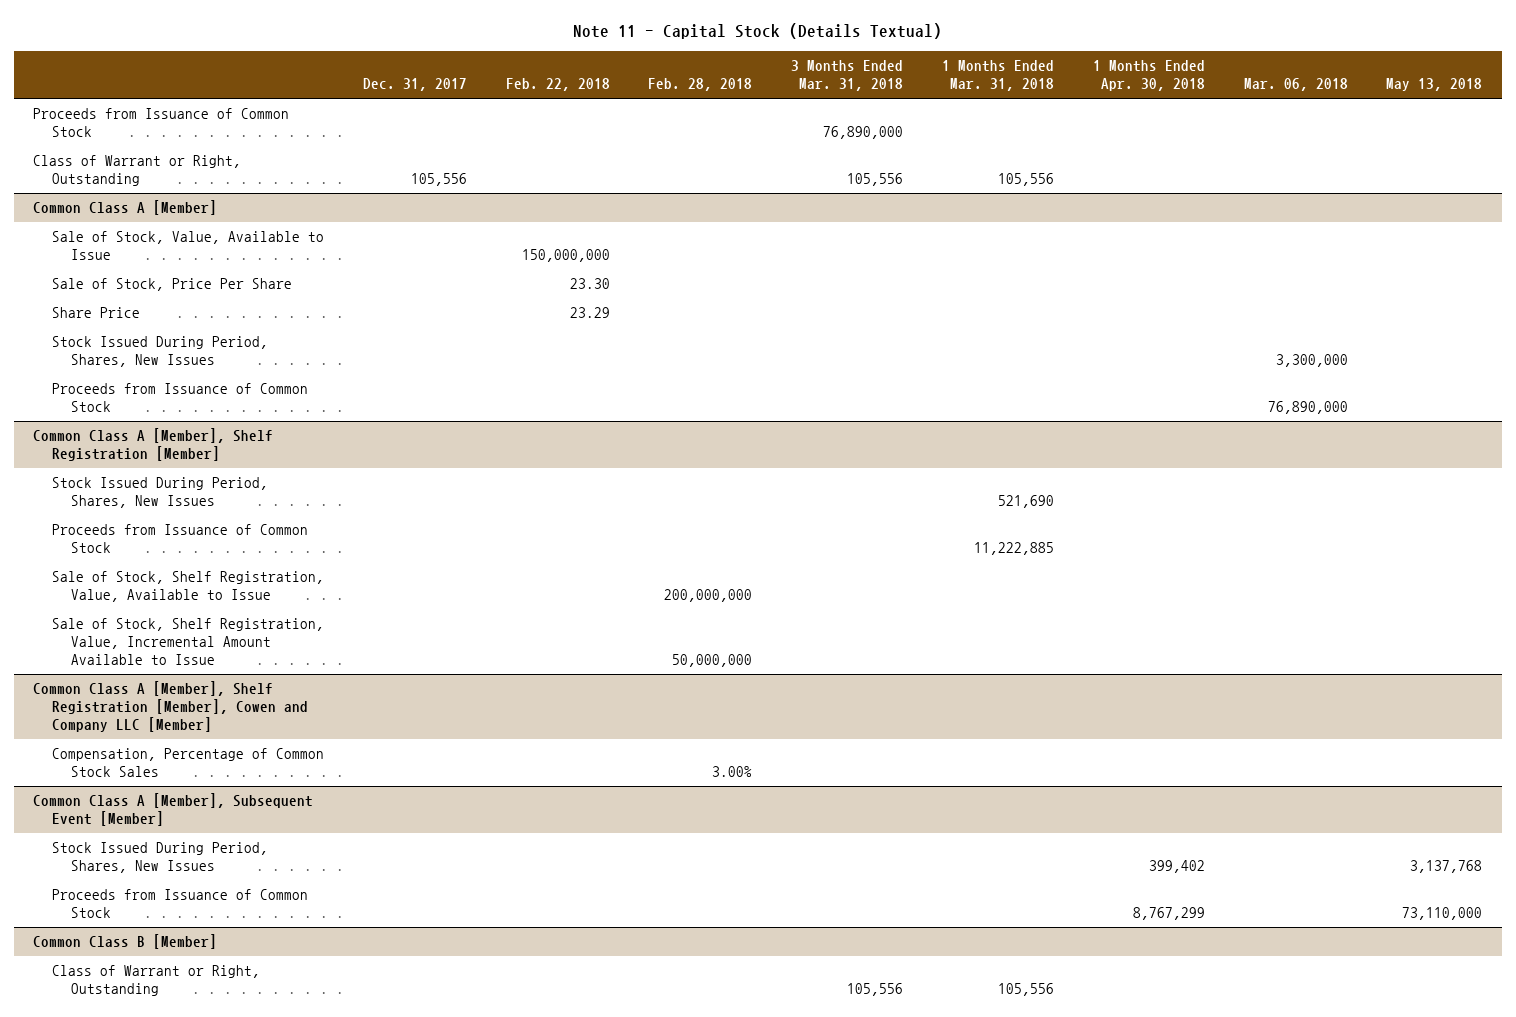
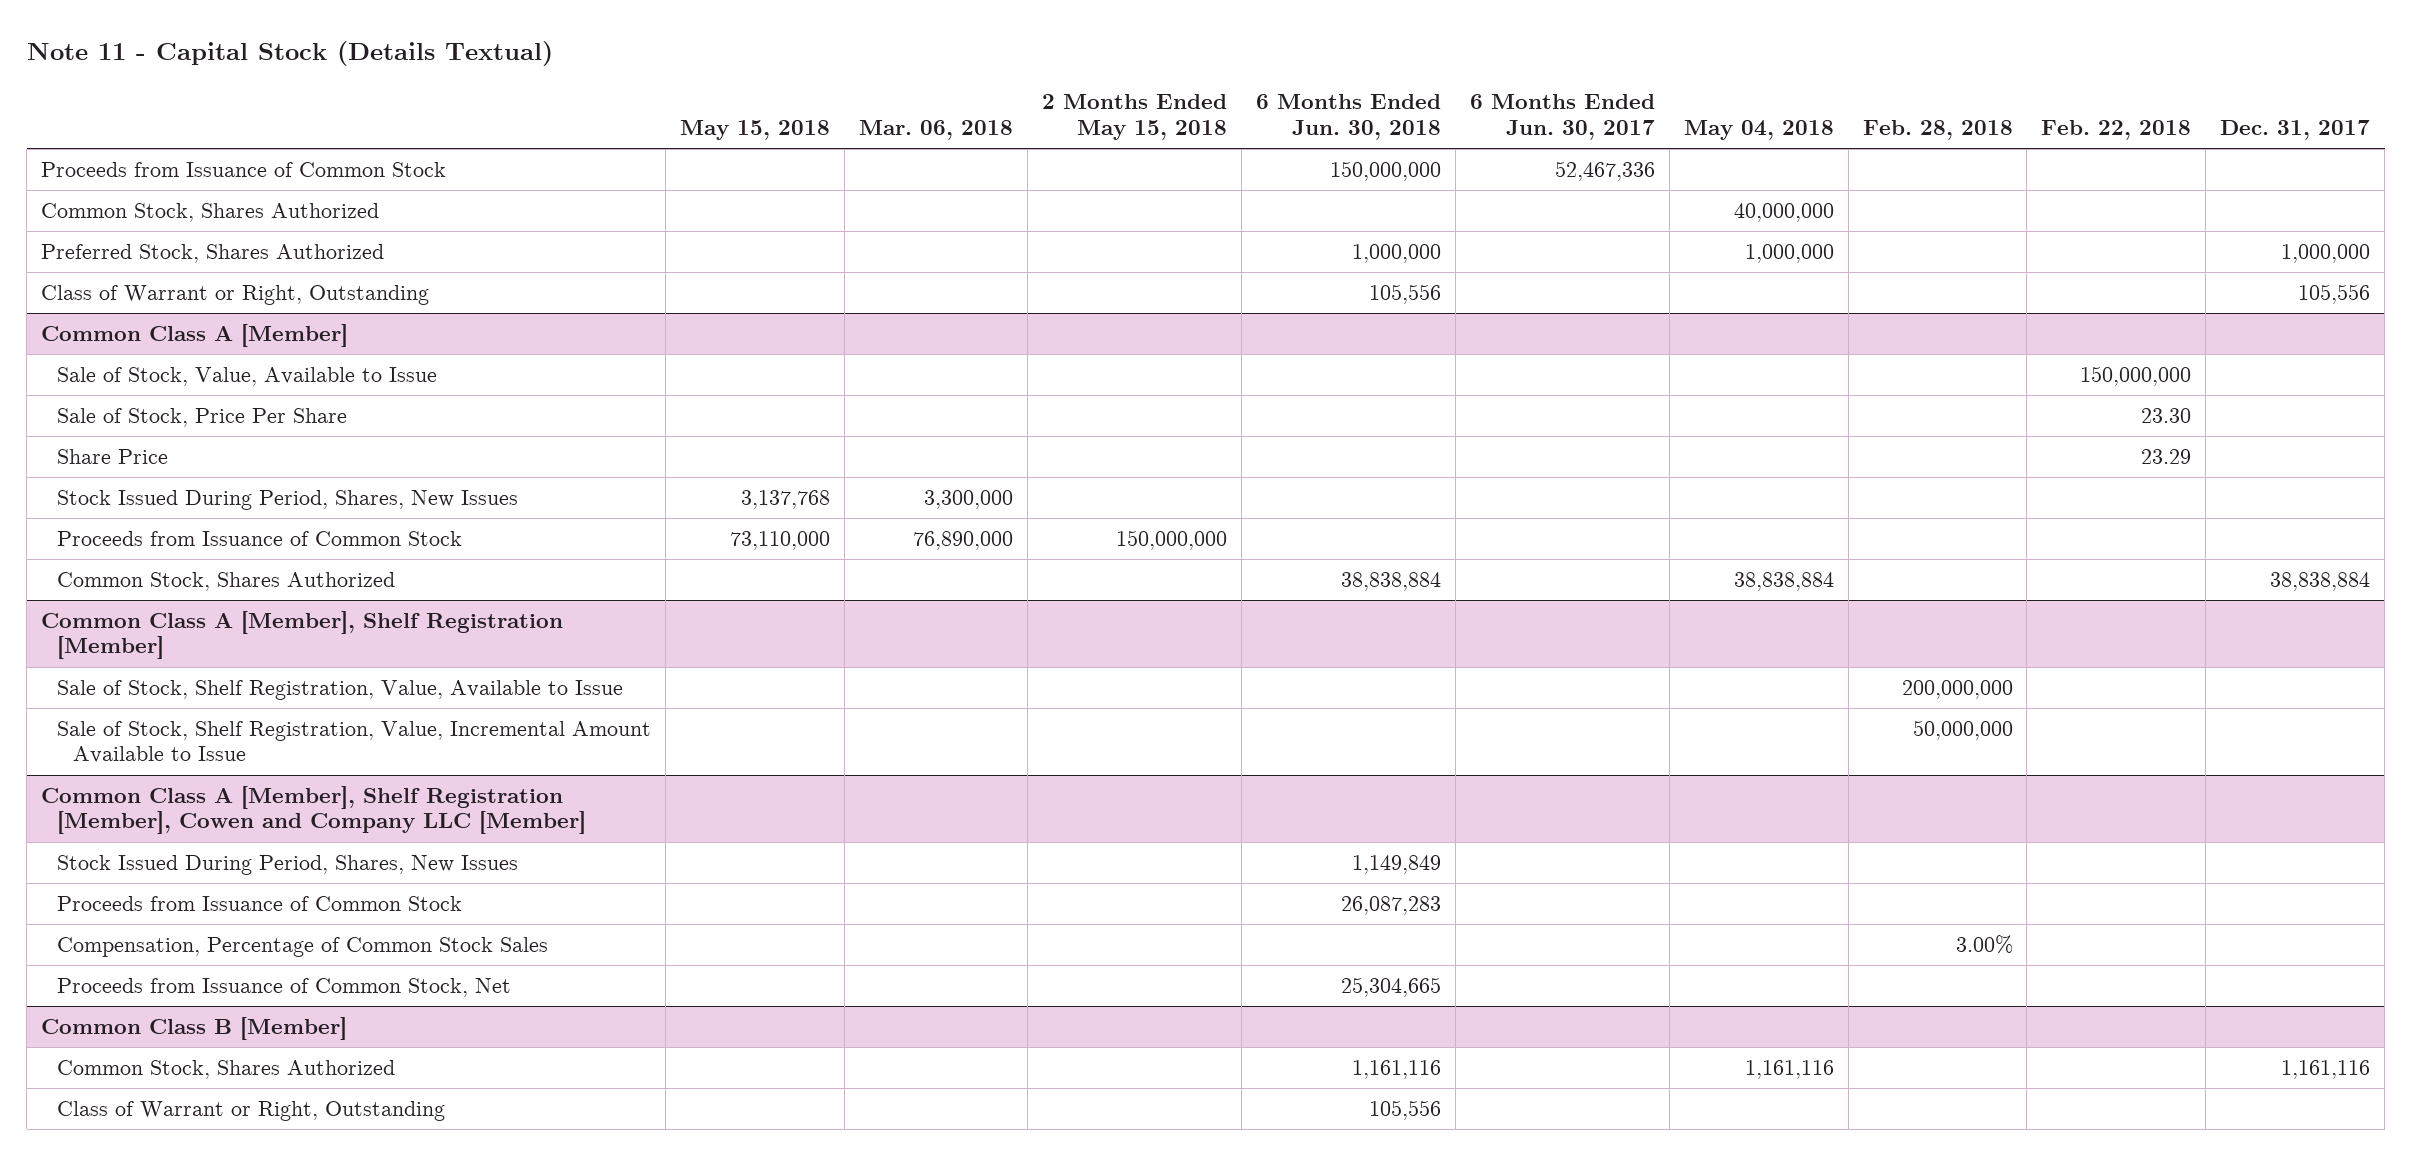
[791,59,904,91] 3 Months Ended Mar. 31, 2018 -> none
[942,59,1055,91] 1 Months Ended Mar. 31, 2018 -> none
[1092,59,1205,91] 1 Months Ended Apr. 30, 2018 -> none
[1386,77,1483,91] May 13, 2018 -> none
none -> [680,119,831,140] May 15, 2018
none -> [1041,94,1227,140] 2 Months Ended May 15, 2018
none -> [1255,94,1441,140] 6 Months Ended Jun. 30, 2018
none -> [1469,94,1655,140] 6 Months Ended Jun. 30, 2017
none -> [1683,119,1834,140] May 04, 2018
none -> [41,203,380,223] Common Stock, Shares Authorized
none -> [41,244,385,264] Preferred Stock, Shares Authorized
none -> [57,572,396,592] Common Stock, Shares Authorized
[52,477,269,509] Stock Issued During Period, Shares, New Issues -> none
[52,524,309,554] Proceeds from Issuance of Common Stock -> none
none -> [57,855,519,876] Stock Issued During Period, Shares, New Issues
none -> [57,896,463,912] Proceeds from Issuance of Common Stock
[33,793,314,827] Common Class A [Member], Subsequent Event [Member] -> none
[52,842,269,874] Stock Issued During Period, Shares, New Issues -> none
[52,889,309,919] Proceeds from Issuance of Common Stock -> none
none -> [57,978,512,998] Proceeds from Issuance of Common Stock, Net
none -> [57,1060,396,1080] Common Stock, Shares Authorized

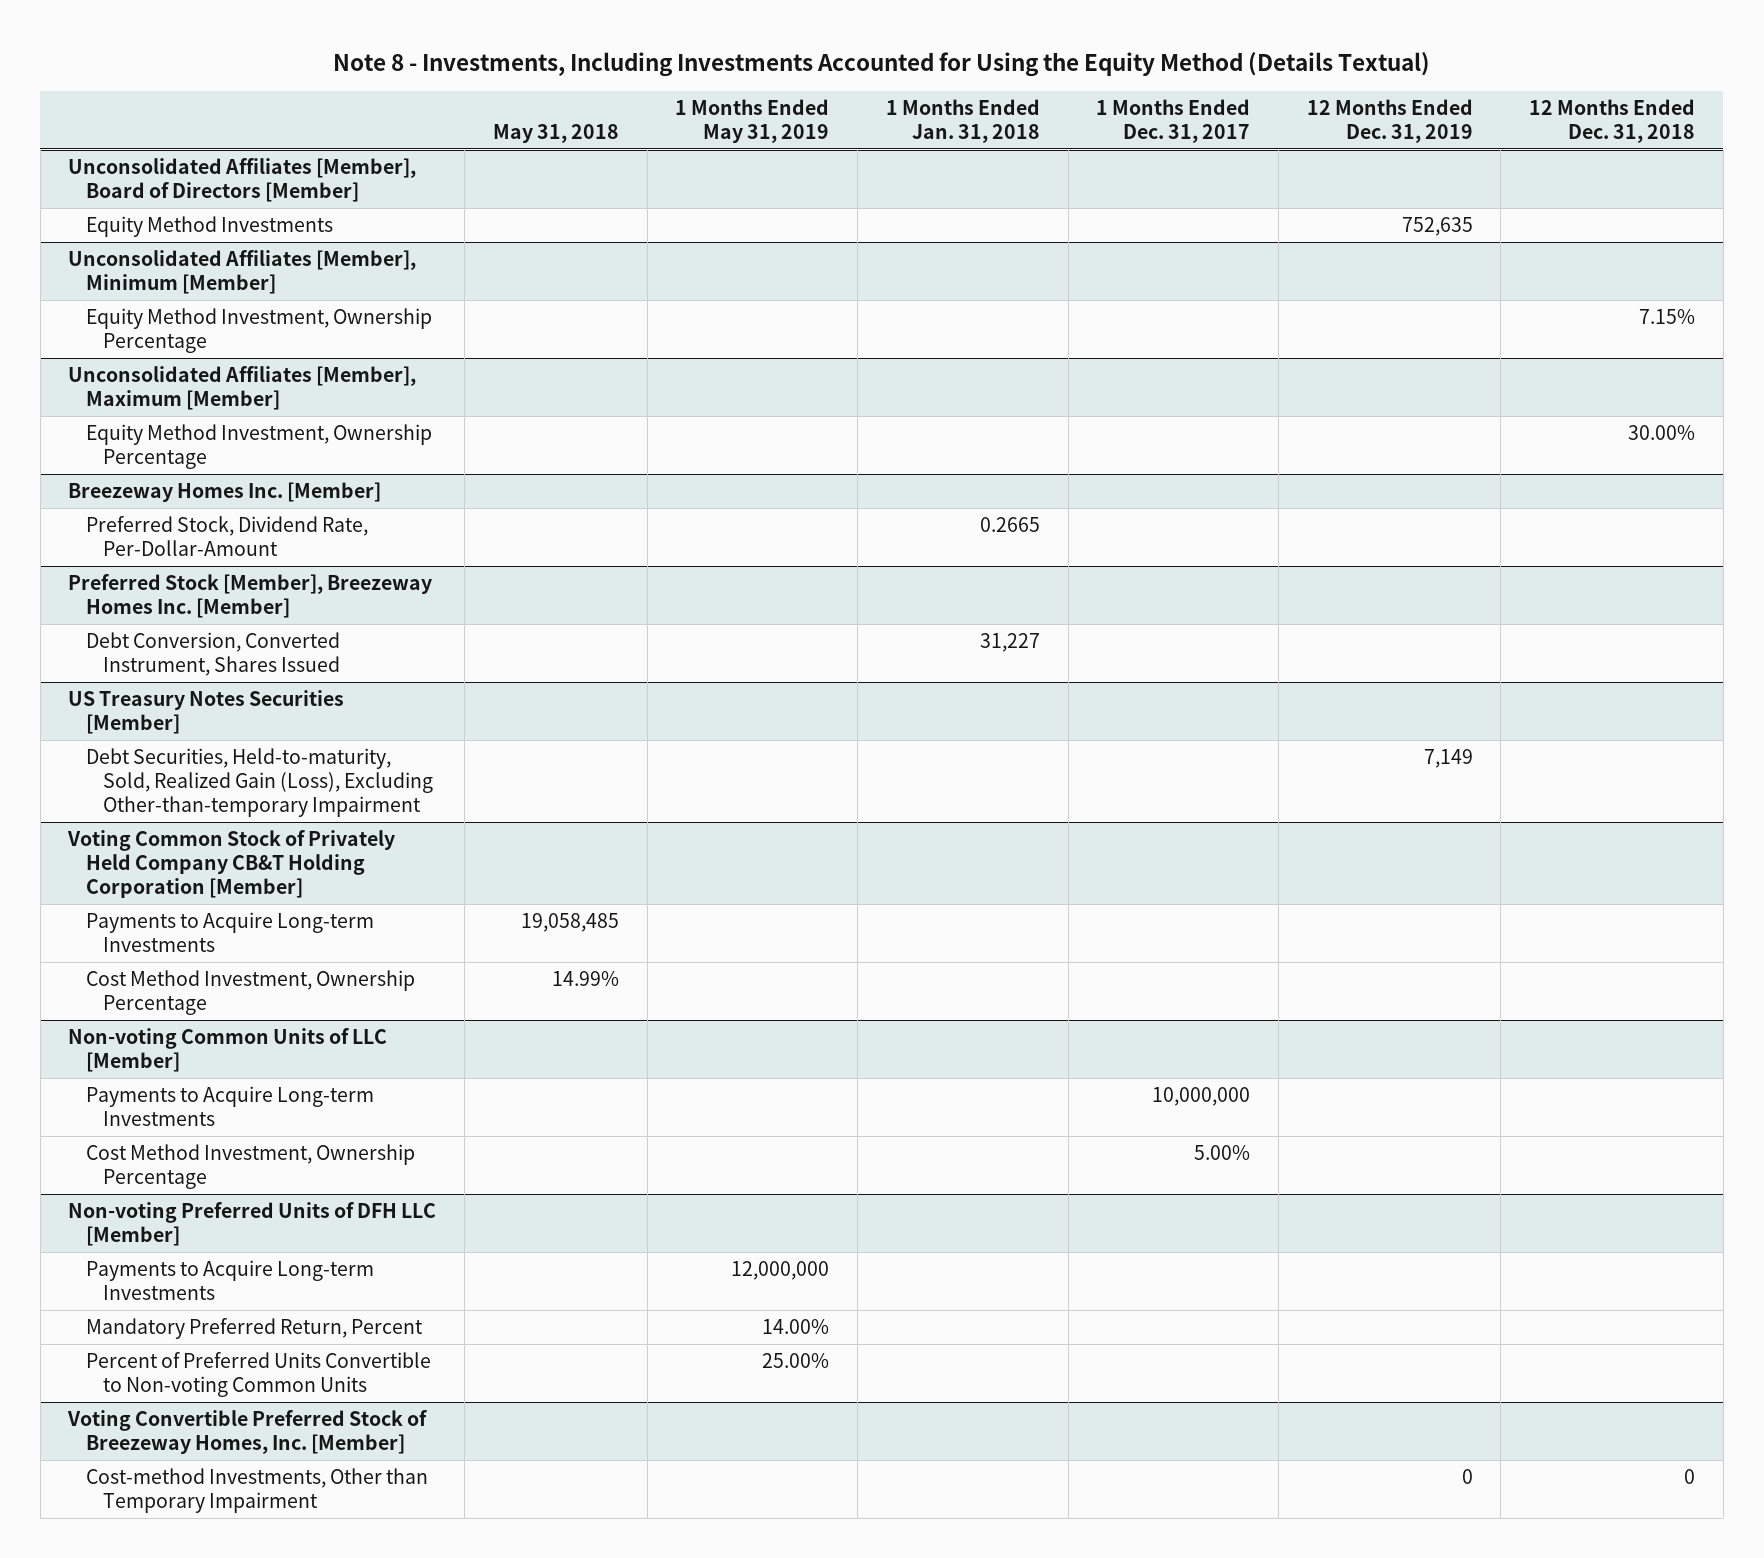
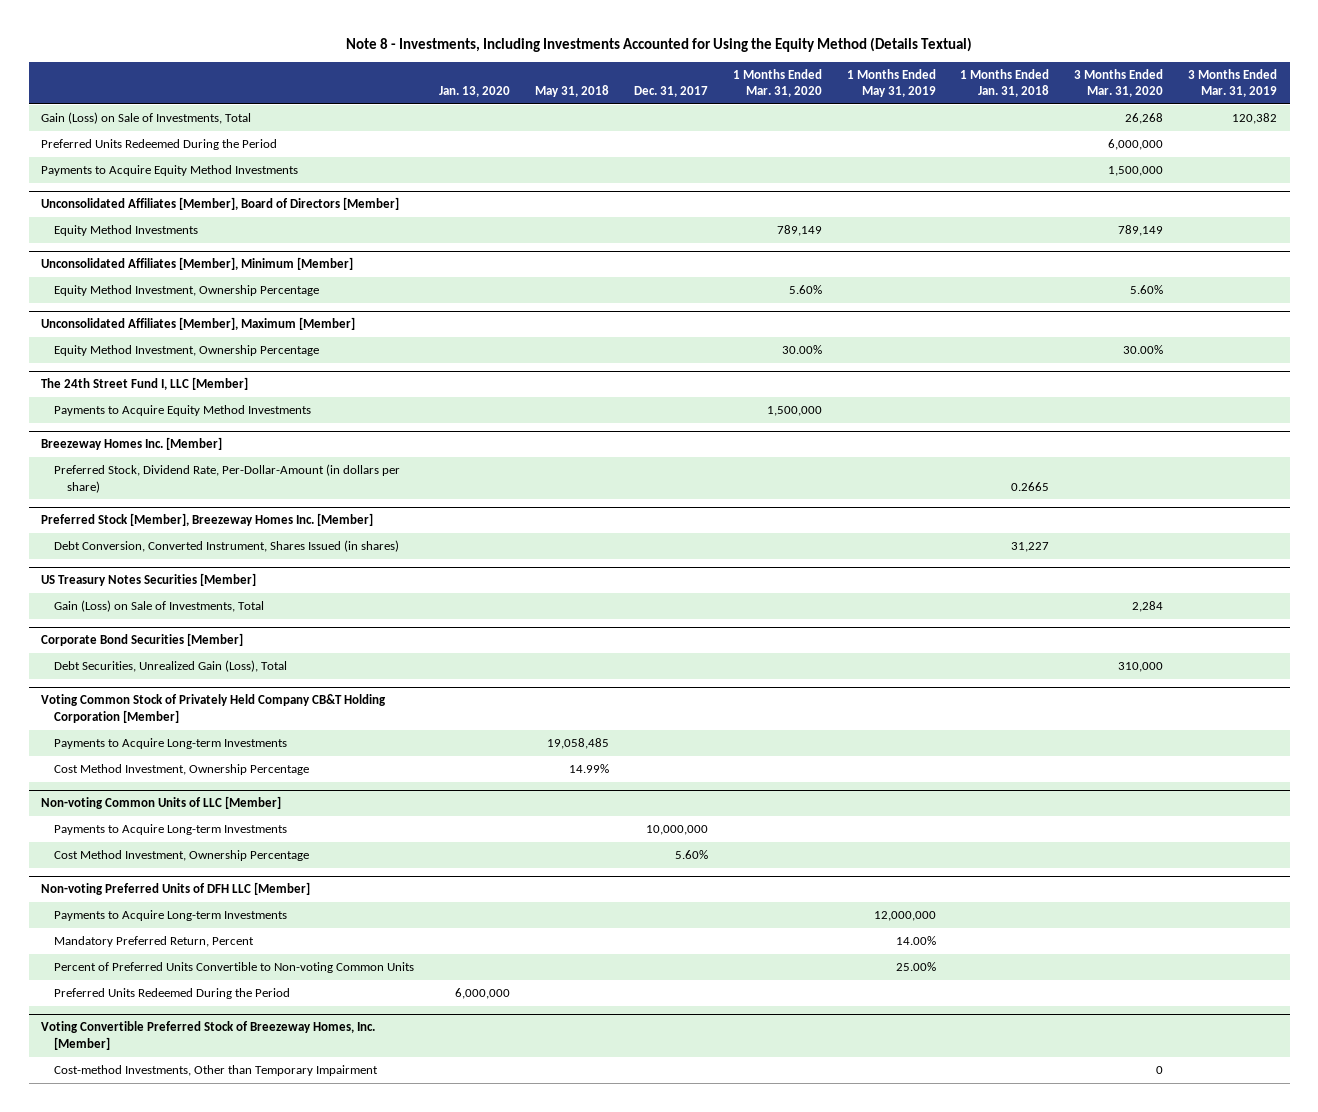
[1096,98,1251,143] 1 Months Ended Dec. 31, 2017 -> none
[1306,98,1473,143] 12 Months Ended Dec. 31, 2019 -> none
[1529,98,1696,143] 12 Months Ended Dec. 31, 2018 -> none
none -> [438,86,510,98] Jan. 13, 2020
none -> [633,86,708,98] Dec. 31, 2017
none -> [732,68,822,98] 1 Months Ended Mar. 31, 2020
none -> [1074,68,1164,98] 3 Months Ended Mar. 31, 2020
none -> [1188,68,1278,98] 3 Months Ended Mar. 31, 2019
none -> [40,112,251,125] Gain (Loss) on Sale of Investments, Total
none -> [40,139,277,151] Preferred Units Redeemed During the Period
none -> [40,165,298,177] Payments to Acquire Equity Method Investments
none -> [40,377,248,391] The 24th Street Fund I, LLC [Member]
none -> [53,405,311,417] Payments to Acquire Equity Method Investments
[85,516,368,557] Preferred Stock, Dividend Rate, Per-Dollar-Amount -> [53,464,400,493] Preferred Stock, Dividend Rate, Per-Dollar-Amount (in dollars per share)
[85,632,340,677] Debt Conversion, Converted Instrument, Shares Issued -> [53,540,399,553] Debt Conversion, Converted Instrument, Shares Issued (in shares)
[85,748,433,818] Debt Securities, Held-to-maturity, Sold, Realized Gain (Loss), Excluding Other-than-temporary Impairment -> none
none -> [53,600,264,613] Gain (Loss) on Sale of Investments, Total
none -> [40,633,243,647] Corporate Bond Securities [Member]
none -> [53,660,287,673] Debt Securities, Unrealized Gain (Loss), Total
none -> [53,988,290,1000] Preferred Units Redeemed During the Period

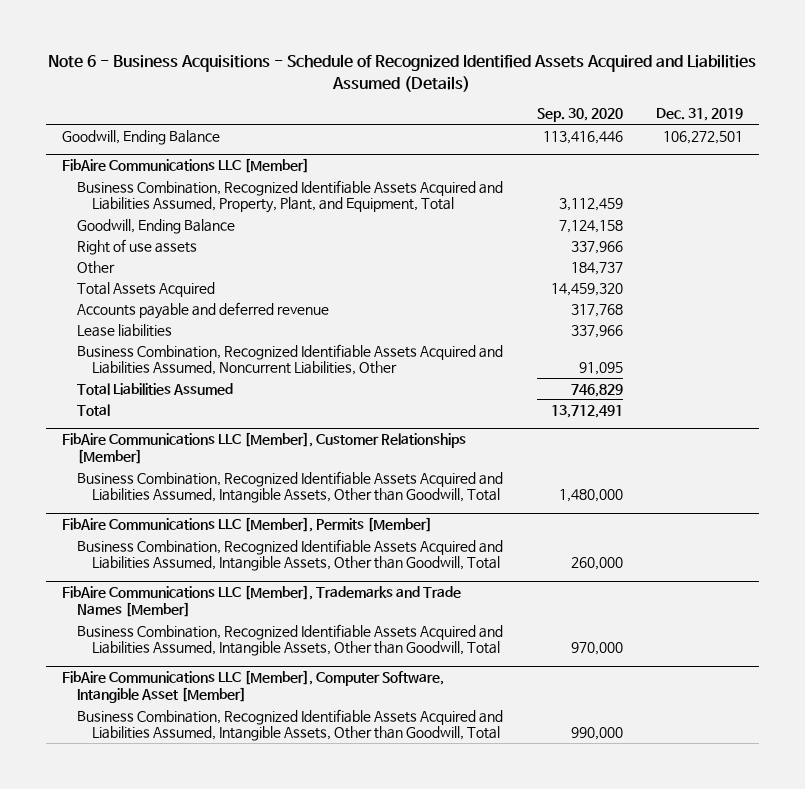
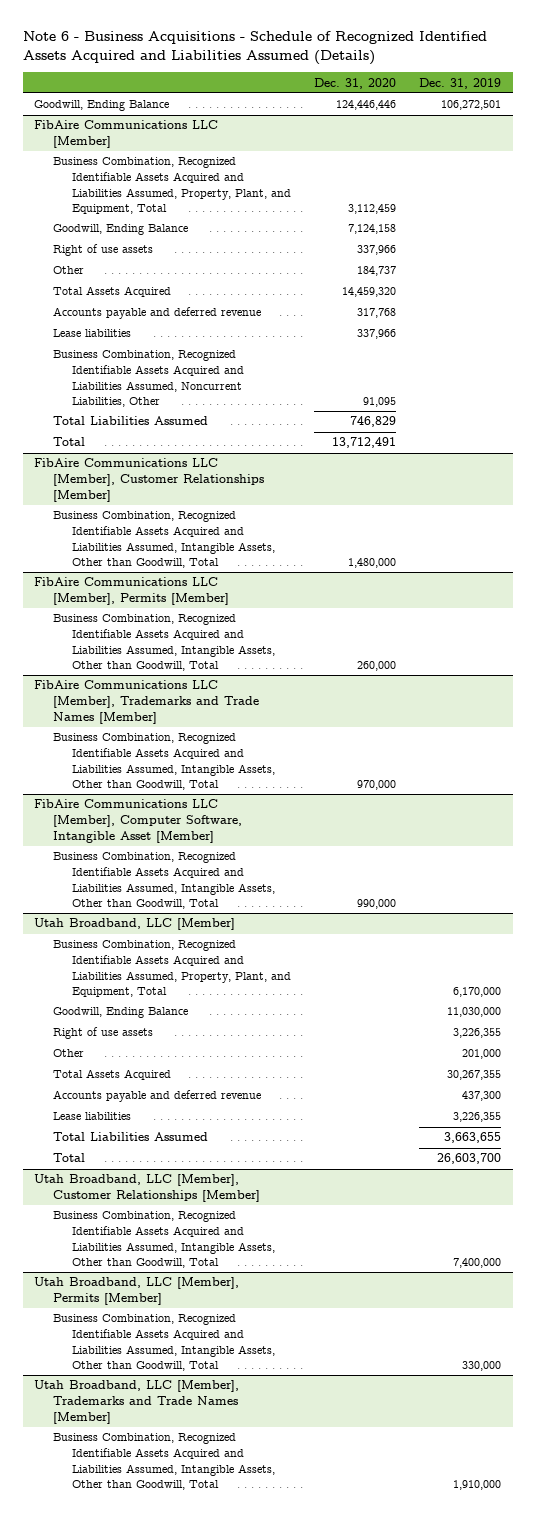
[536,108,623,123] Sep. 30, 2020 -> none
none -> [314,77,397,89] Dec. 31, 2020
none -> [34,918,236,931] Utah Broadband, LLC [Member]
none -> [53,940,292,998] Business Combination, Recognized Identifiable Assets Acquired and Liabilities Assumed, Property, Plant, and Equipment, Total
none -> [53,1007,189,1019] Goodwill, Ending Balance
none -> [53,1027,154,1040] Right of use assets
none -> [53,1049,85,1058] Other
none -> [53,1069,172,1081] Total Assets Acquired
none -> [53,1090,262,1103] Accounts payable and deferred revenue
none -> [53,1112,132,1121] Lease liabilities
none -> [53,1132,209,1142] Total Liabilities Assumed
none -> [53,1153,86,1163] Total
none -> [34,1174,261,1203] Utah Broadband, LLC [Member], Customer Relationships [Member]
none -> [53,1211,276,1269] Business Combination, Recognized Identifiable Assets Acquired and Liabilities Assumed, Intangible Assets, Other than Goodwill, Total
none -> [34,1277,240,1306] Utah Broadband, LLC [Member], Permits [Member]
none -> [53,1314,276,1372] Business Combination, Recognized Identifiable Assets Acquired and Liabilities Assumed, Intangible Assets, Other than Goodwill, Total
none -> [34,1380,240,1424] Utah Broadband, LLC [Member], Trademarks and Trade Names [Member]
none -> [53,1433,276,1491] Business Combination, Recognized Identifiable Assets Acquired and Liabilities Assumed, Intangible Assets, Other than Goodwill, Total

